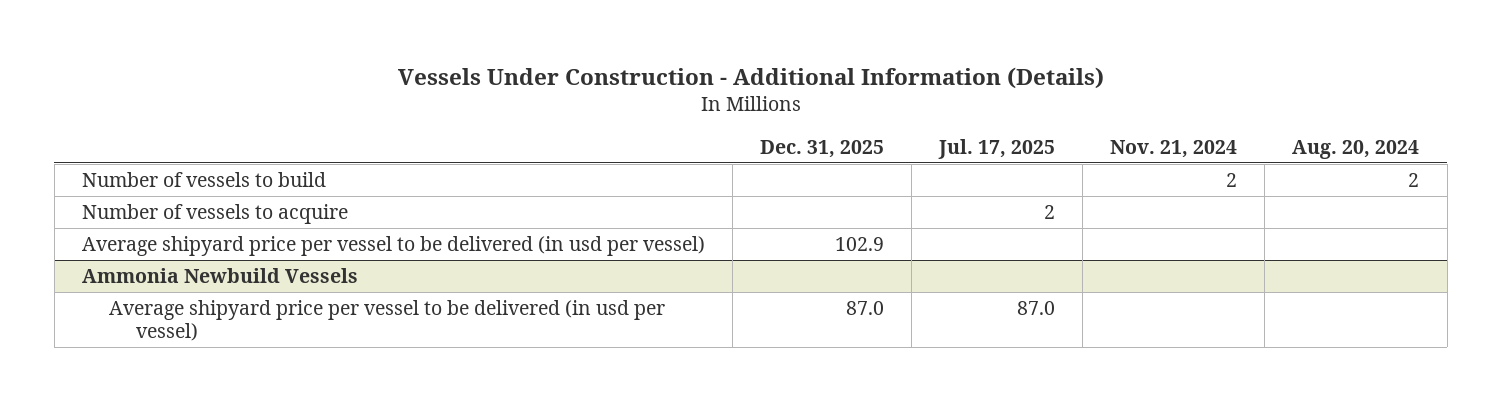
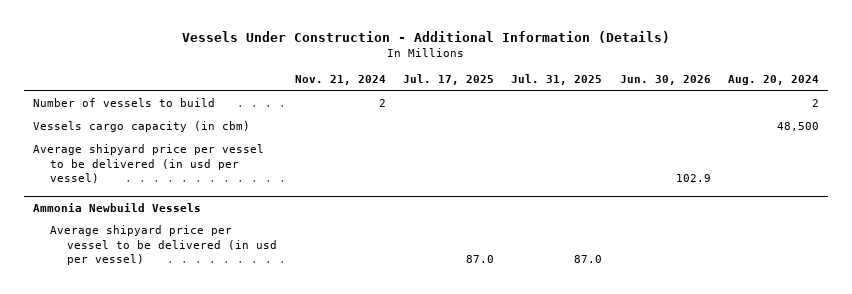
[759,139,884,158] Dec. 31, 2025 -> none
none -> [511,74,603,86] Jul. 31, 2025
none -> [619,75,711,86] Jun. 30, 2026
[81,204,348,225] Number of vessels to acquire -> none
none -> [32,121,250,133] Vessels cargo capacity (in cbm)

